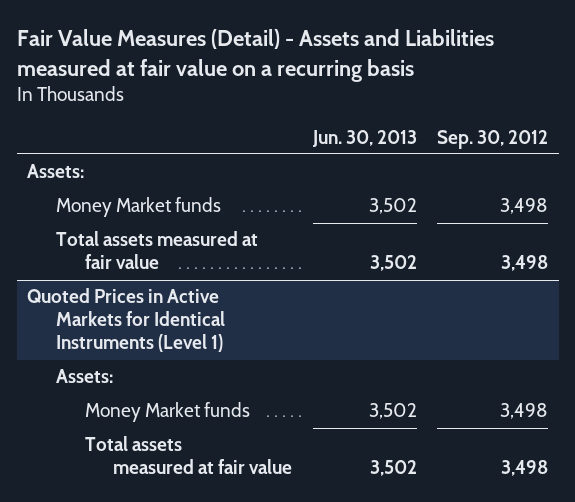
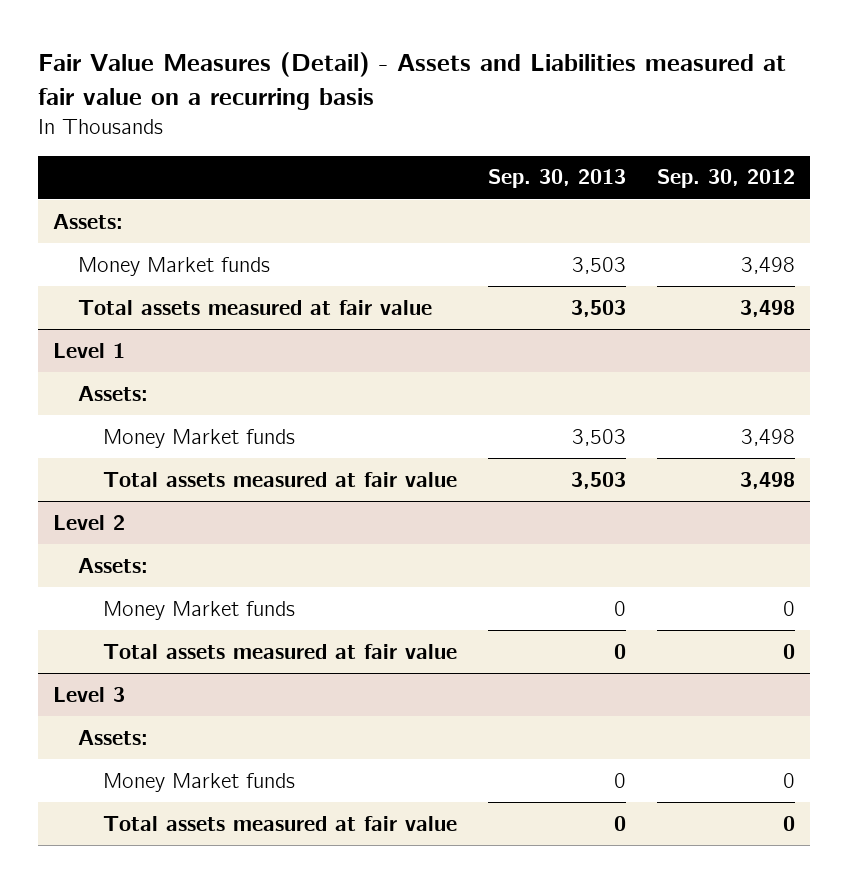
[311,129,417,147] Jun. 30, 2013 -> none
none -> [487,169,626,189] Sep. 30, 2013
[27,288,225,353] Quoted Prices in Active Markets for Identical Instruments (Level 1) -> none
none -> [53,342,126,358] Level 1
none -> [53,514,126,530] Level 2
none -> [78,557,149,573] Assets:
none -> [103,600,296,620] Money Market funds
none -> [103,643,458,659] Total assets measured at fair value
none -> [53,686,126,702] Level 3
none -> [78,729,149,745] Assets:
none -> [103,772,296,792] Money Market funds
none -> [103,815,458,831] Total assets measured at fair value

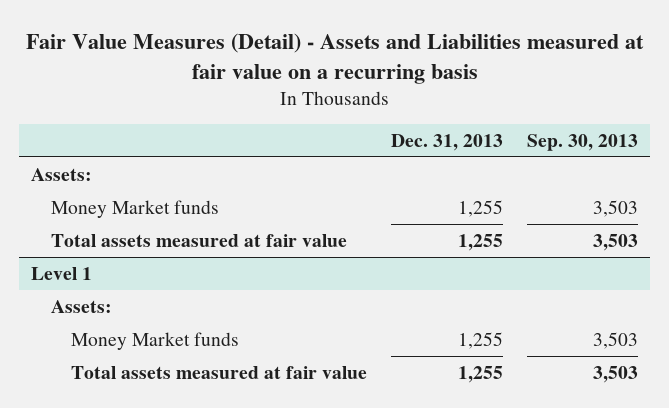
[656,169,795,189] Sep. 30, 2012 -> none
none -> [391,133,504,151] Dec. 31, 2013
[53,514,126,530] Level 2 -> none
[78,557,149,573] Assets: -> none
[103,600,296,620] Money Market funds -> none
[103,643,458,659] Total assets measured at fair value -> none
[53,686,126,702] Level 3 -> none
[78,729,149,745] Assets: -> none
[103,772,296,792] Money Market funds -> none
[103,815,458,831] Total assets measured at fair value -> none

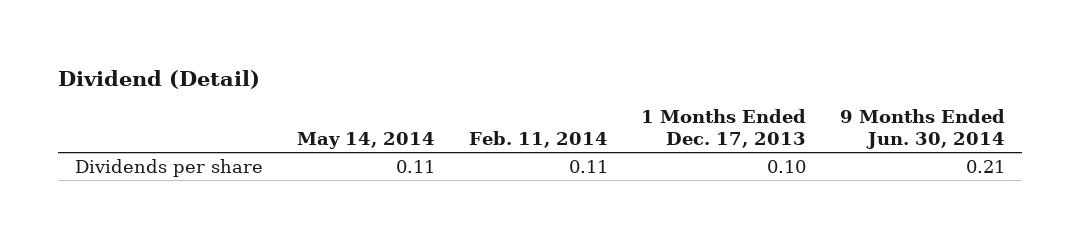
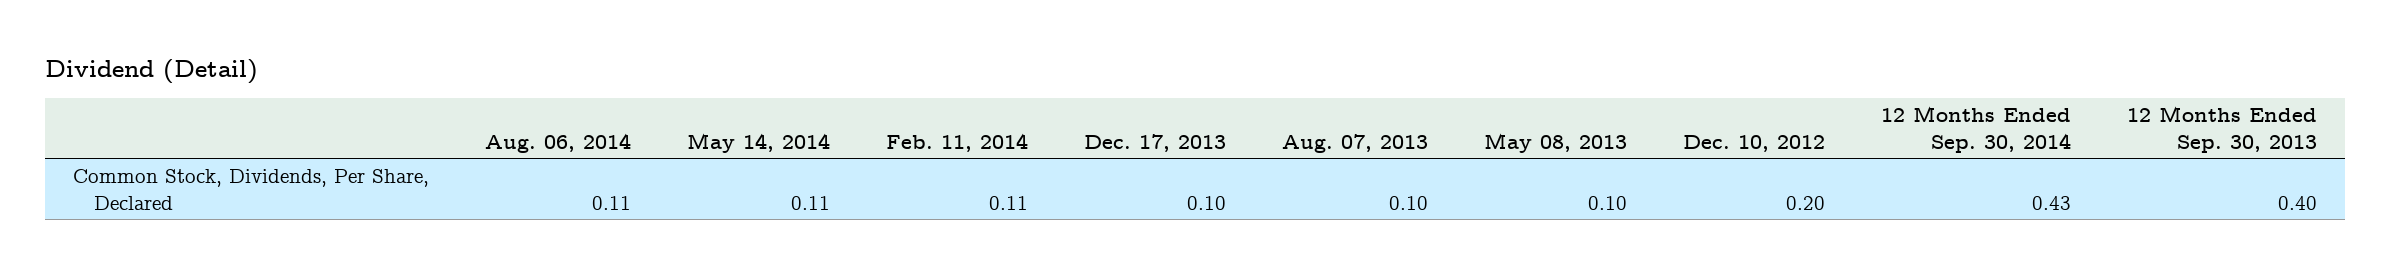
[641,109,807,149] 1 Months Ended Dec. 17, 2013 -> none
[840,109,1006,150] 9 Months Ended Jun. 30, 2014 -> none
none -> [484,132,631,153] Aug. 06, 2014
none -> [1084,133,1227,152] Dec. 17, 2013
none -> [1282,133,1429,153] Aug. 07, 2013
none -> [1484,132,1628,153] May 08, 2013
none -> [1683,134,1826,152] Dec. 10, 2012
none -> [1881,105,2072,153] 12 Months Ended Sep. 30, 2014
none -> [2127,105,2318,153] 12 Months Ended Sep. 30, 2013
[74,158,263,177] Dividends per share -> [72,168,429,210] Common Stock, Dividends, Per Share, Declared

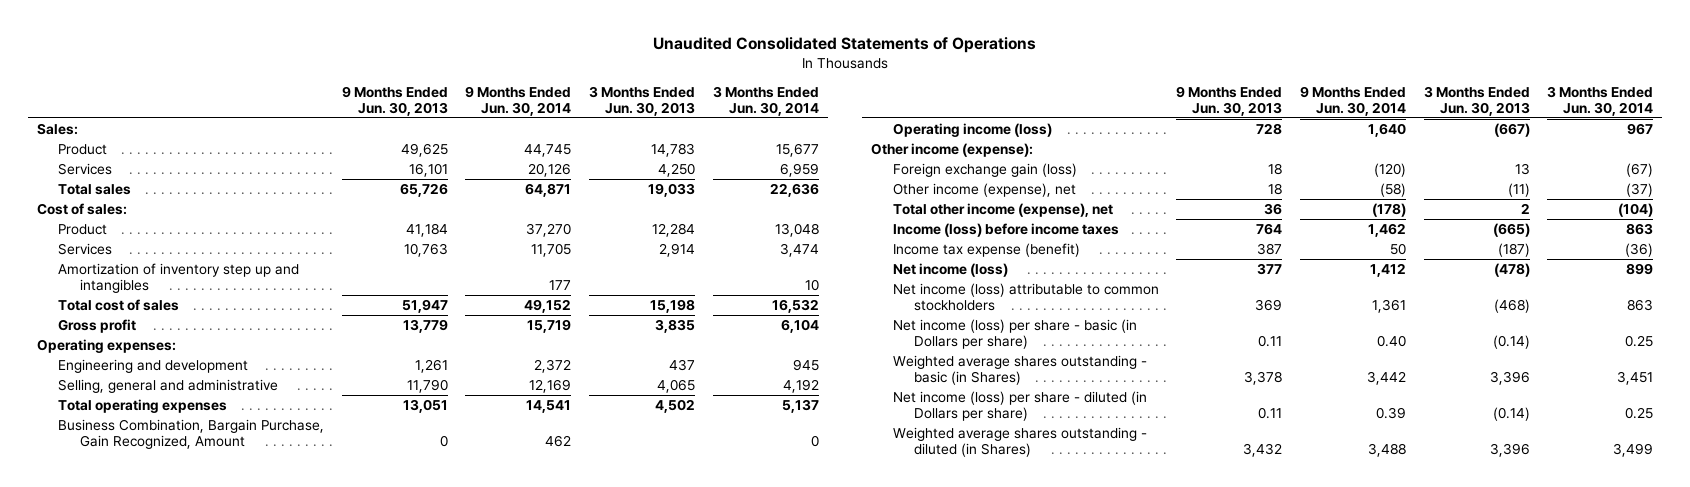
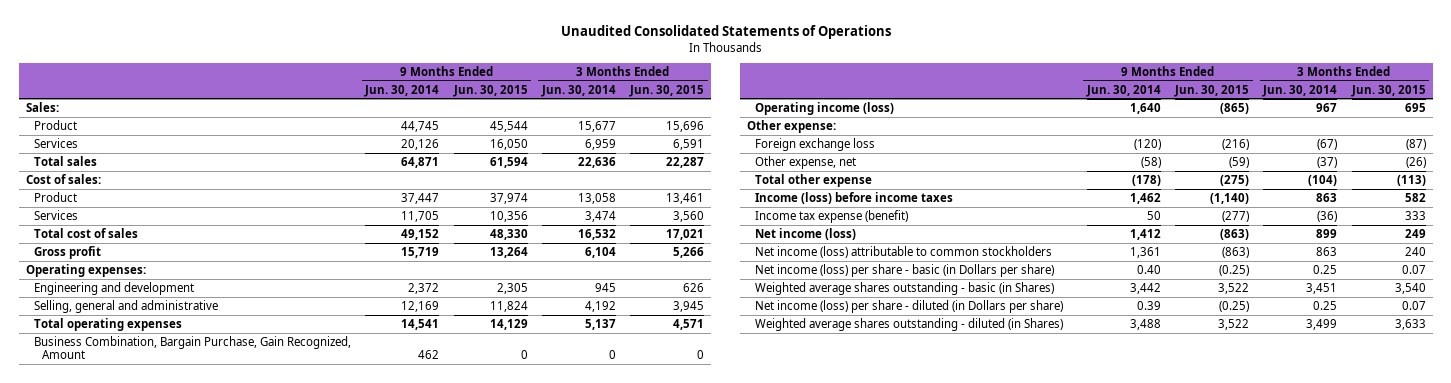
[341,85,448,116] 9 Months Ended Jun. 30, 2013 -> none
[589,85,696,116] 3 Months Ended Jun. 30, 2013 -> none
none -> [452,84,528,97] Jun. 30, 2015
none -> [629,84,705,97] Jun. 30, 2015
[526,222,572,237] 37,270 -> [401,192,440,204] 37,447
[774,222,819,237] 13,048 -> [577,192,616,204] 13,058
[58,262,300,294] Amortization of inventory step up and intangibles -> none
[870,142,1033,157] Other income (expense): -> [747,119,837,133] Other expense:
[892,162,1077,177] Foreign exchange gain (loss) -> [755,137,876,151] Foreign exchange loss
[892,182,1076,197] Other income (expense), net -> [755,155,857,169] Other expense, net
[892,202,1113,217] Total other income (expense), net -> [755,173,873,187] Total other expense

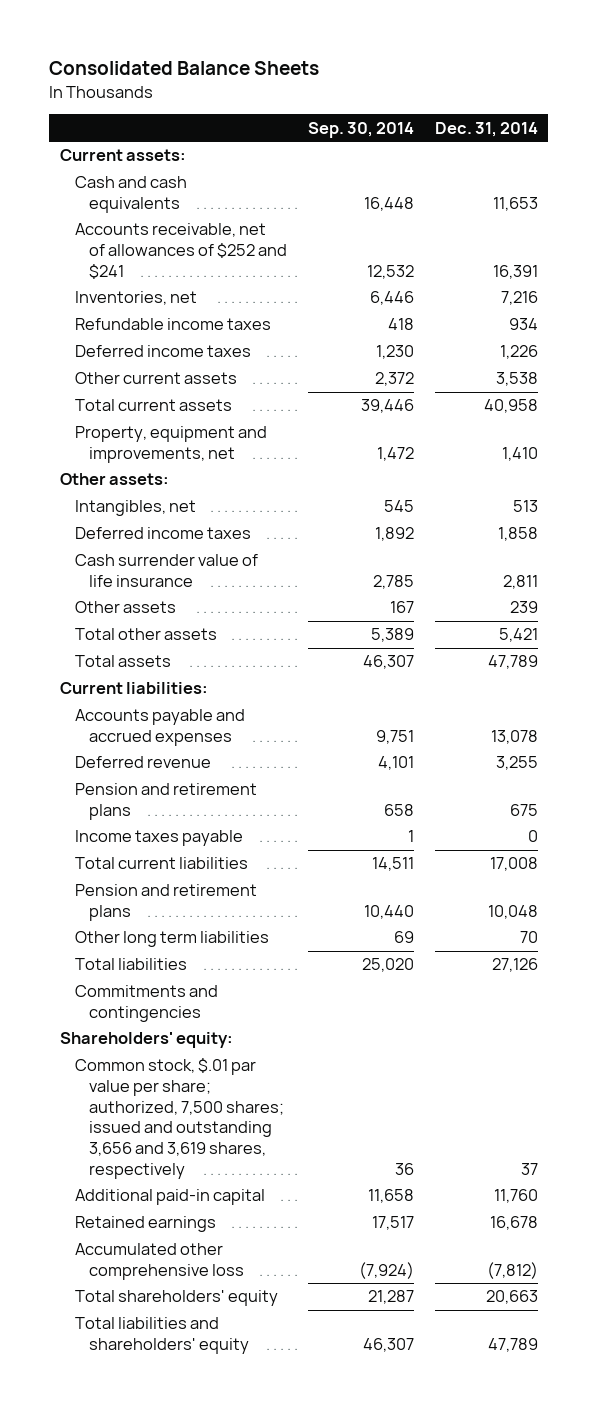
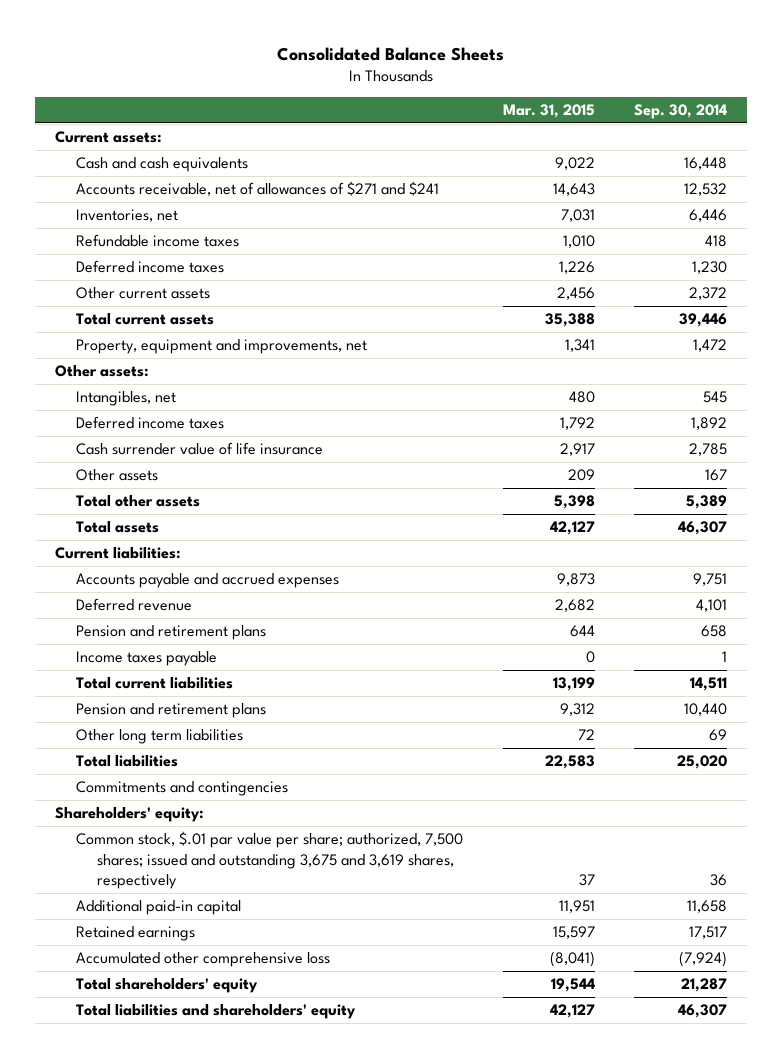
[434,121,538,137] Dec. 31, 2014 -> none
none -> [502,104,595,119] Mar. 31, 2015
[74,223,288,279] Accounts receivable, net of allowances of $252 and $241 -> [75,181,439,197] Accounts receivable, net of allowances of $271 and $241
[74,1058,285,1179] Common stock, $.01 par value per share; authorized, 7,500 shares; issued and outstanding 3,656 and 3,619 shares, respectively -> [75,831,463,890] Common stock, $.01 par value per share; authorized, 7,500 shares; issued and outstanding 3,675 and 3,619 shares, respectively

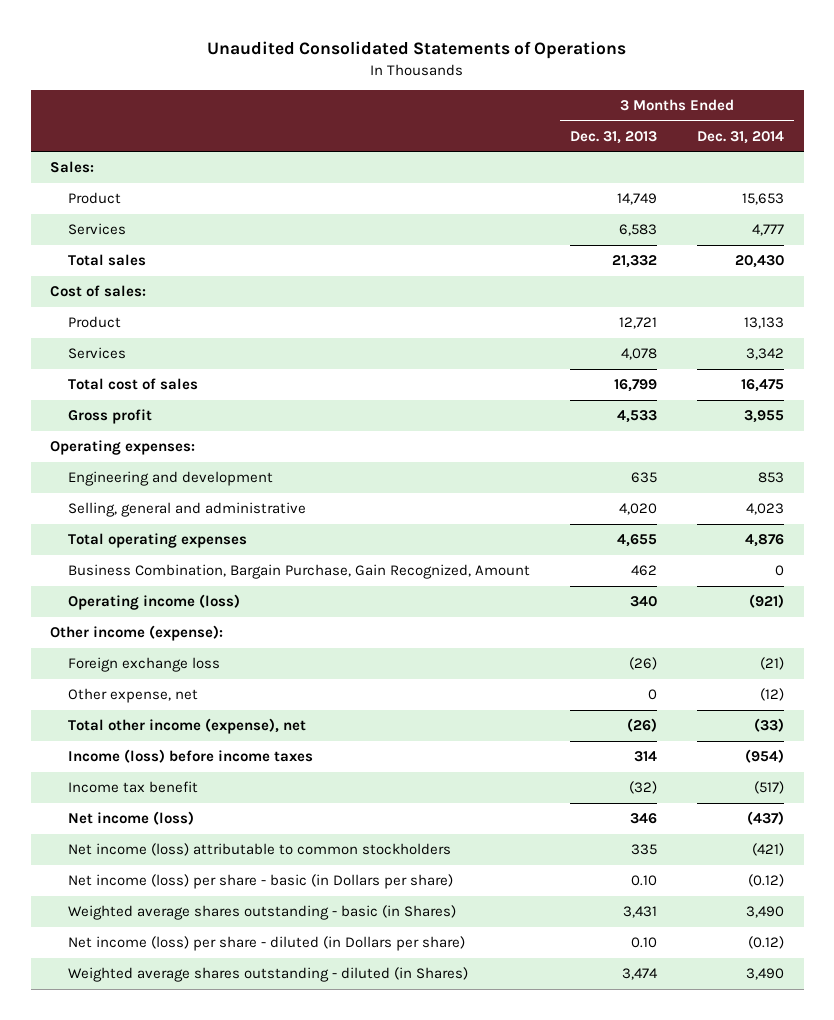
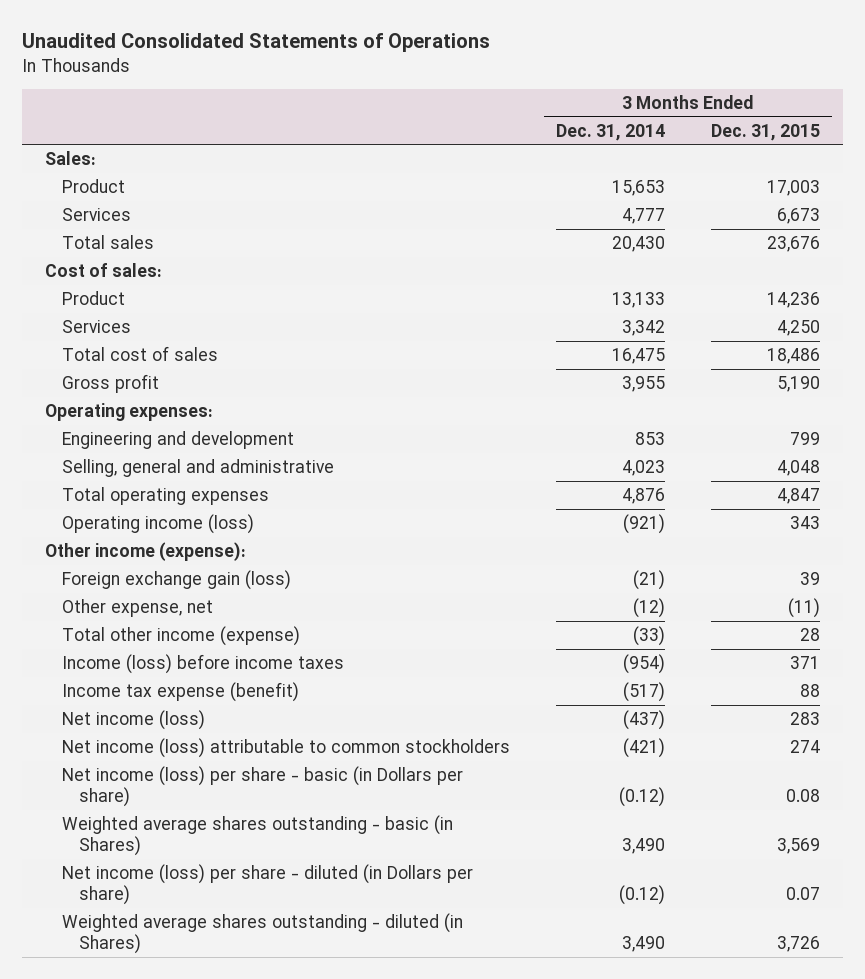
[570,130,658,144] Dec. 31, 2013 -> none
none -> [711,123,821,141] Dec. 31, 2015
[68,564,531,580] Business Combination, Bargain Purchase, Gain Recognized, Amount -> none
[68,657,221,673] Foreign exchange loss -> [61,569,291,590] Foreign exchange gain (loss)
[68,718,307,735] Total other income (expense), net -> [61,625,300,646] Total other income (expense)
[68,781,199,794] Income tax benefit -> [61,681,299,702] Income tax expense (benefit)

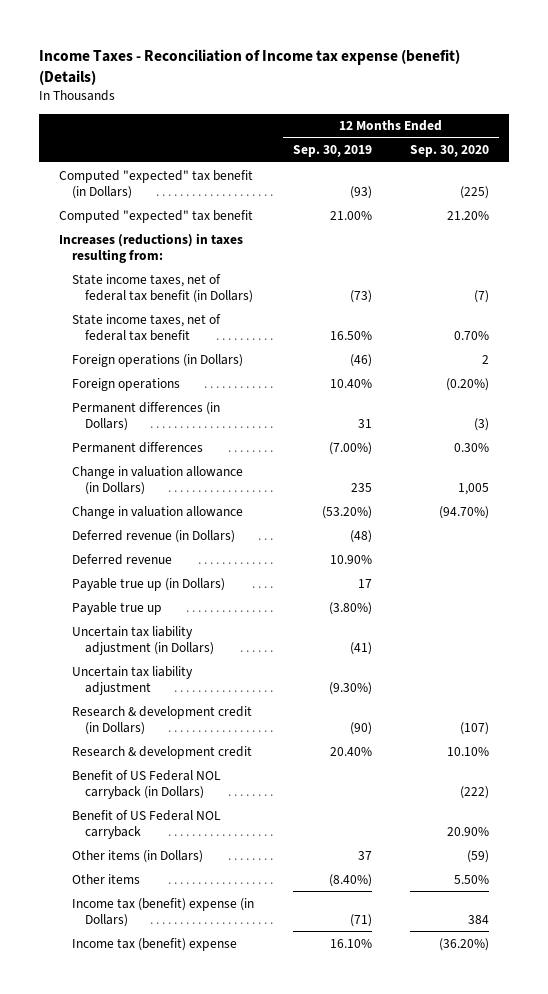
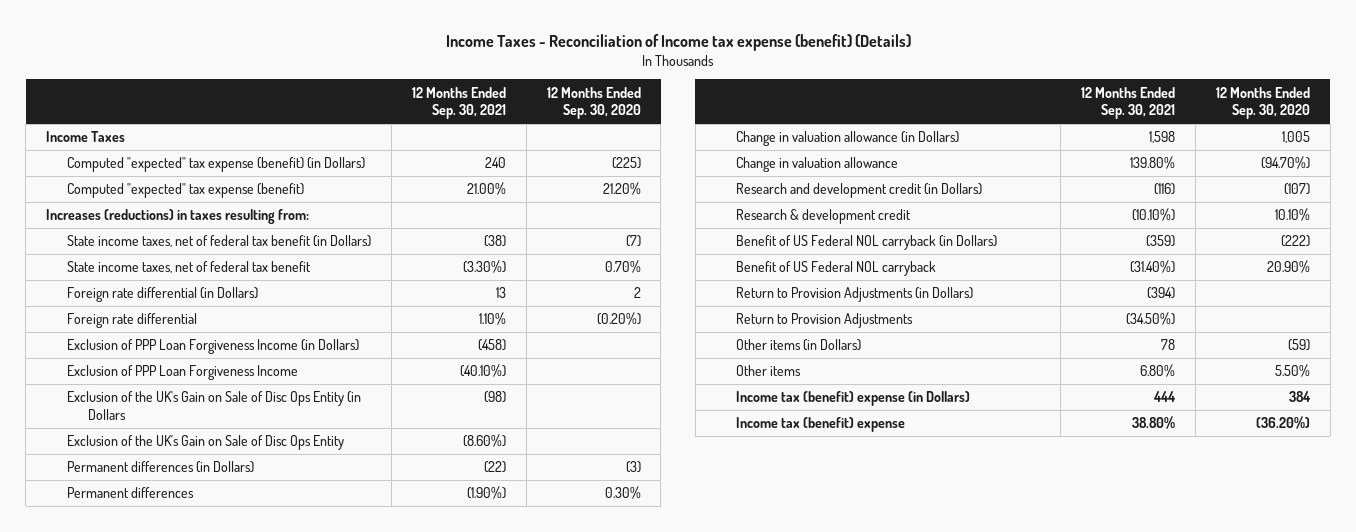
[292,145,372,158] Sep. 30, 2019 -> none
none -> [411,86,506,120] 12 Months Ended Sep. 30, 2021
none -> [46,131,126,143] Income Taxes
[58,169,253,199] Computed "expected" tax benefit (in Dollars) -> [66,157,365,173] Computed "expected" tax expense (benefit) (in Dollars)
[58,209,253,223] Computed "expected" tax benefit -> [66,183,304,199] Computed "expected" tax expense (benefit)
[71,353,243,367] Foreign operations (in Dollars) -> [66,287,258,303] Foreign rate differential (in Dollars)
[71,377,180,391] Foreign operations -> [66,313,197,329] Foreign rate differential
none -> [66,339,359,355] Exclusion of PPP Loan Forgiveness Income (in Dollars)
none -> [66,365,298,381] Exclusion of PPP Loan Forgiveness Income
none -> [66,391,361,420] Exclusion of the UK's Gain on Sale of Disc Ops Entity (in Dollars
none -> [66,435,344,451] Exclusion of the UK's Gain on Sale of Disc Ops Entity
[71,529,235,543] Deferred revenue (in Dollars) -> none
[71,553,172,565] Deferred revenue -> none
[71,577,225,591] Payable true up (in Dollars) -> none
[71,601,162,615] Payable true up -> none
[71,625,214,655] Uncertain tax liability adjustment (in Dollars) -> none
[71,665,193,695] Uncertain tax liability adjustment -> none
[71,705,252,735] Research & development credit (in Dollars) -> [736,183,983,199] Research and development credit (in Dollars)
none -> [736,287,974,303] Return to Provision Adjustments (in Dollars)
none -> [736,313,914,329] Return to Provision Adjustments

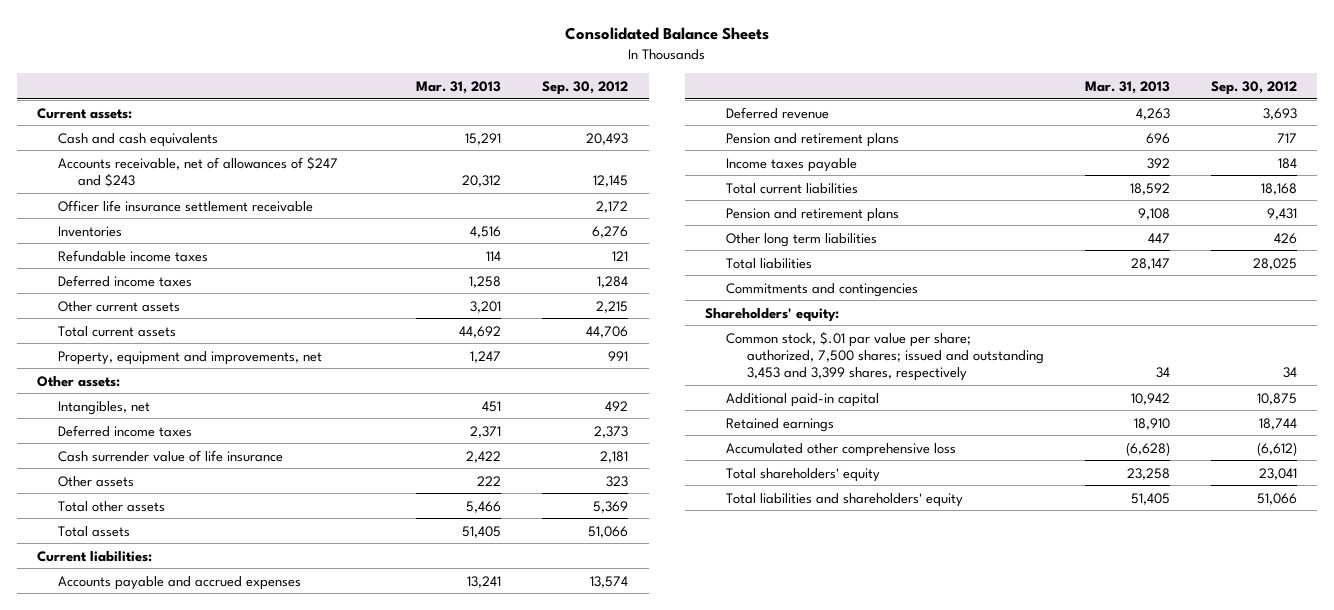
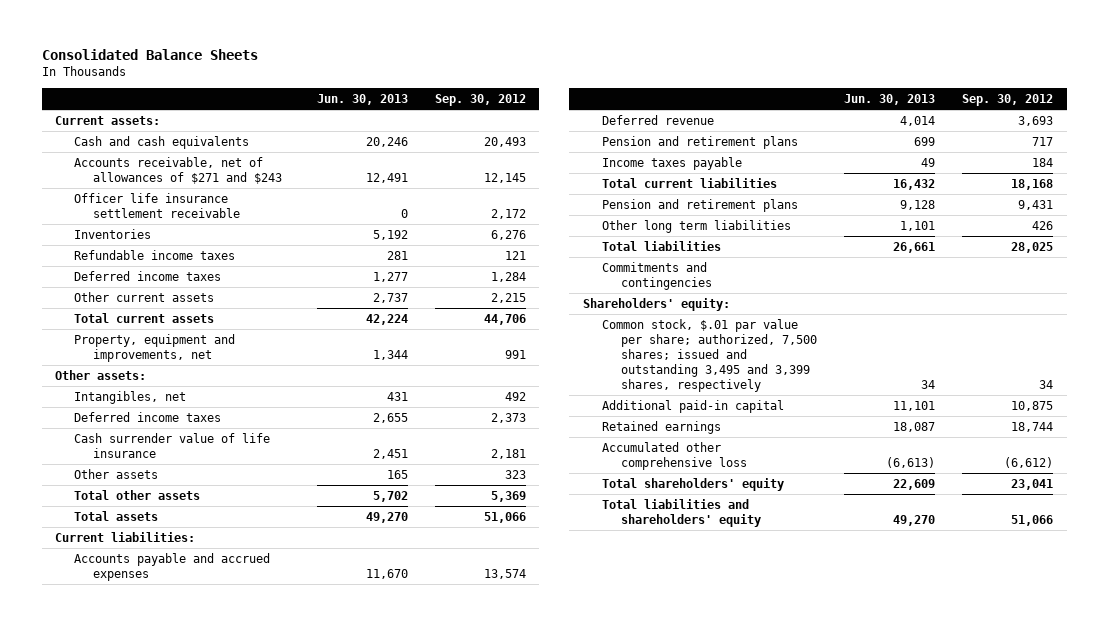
[416,80,502,94] Mar. 31, 2013 -> none
none -> [316,94,408,106] Jun. 30, 2013
[57,155,338,187] Accounts receivable, net of allowances of $247 and $243 -> [74,156,283,184] Accounts receivable, net of allowances of $271 and $243
[726,330,1044,382] Common stock, $.01 par value per share; authorized, 7,500 shares; issued and outstanding 3,453 and 3,399 shares, respectively -> [601,318,817,392] Common stock, $.01 par value per share; authorized, 7,500 shares; issued and outstanding 3,495 and 3,399 shares, respectively

